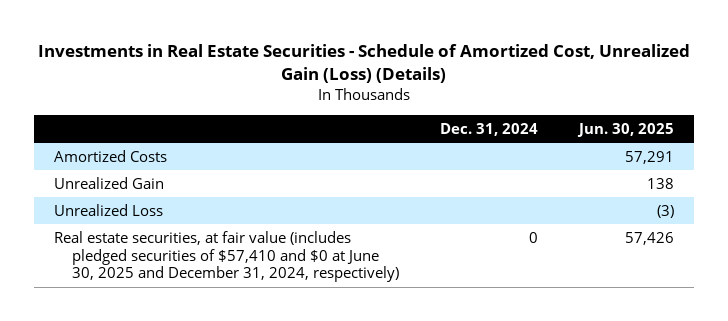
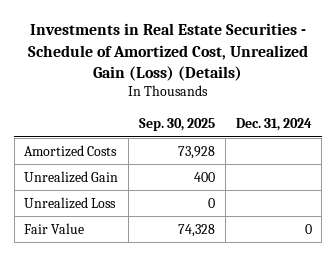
[576,123,674,138] Jun. 30, 2025 -> none
none -> [138,118,215,132] Sep. 30, 2025
[54,230,400,283] Real estate securities, at fair value (includes pledged securities of $57,410 and $0 at June 30, 2025 and December 31, 2024, respectively) -> [24,222,85,234] Fair Value

